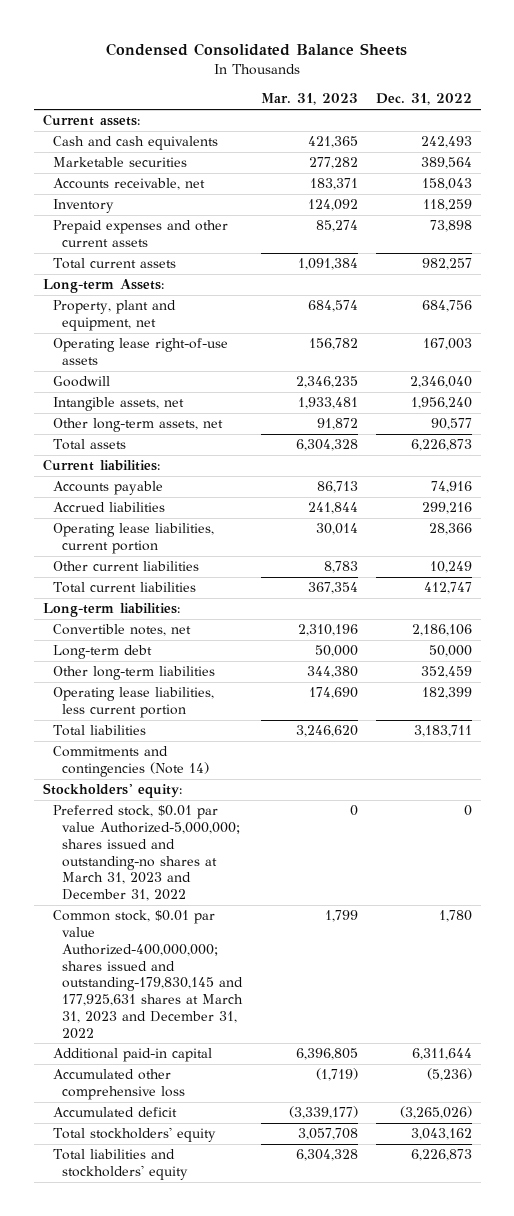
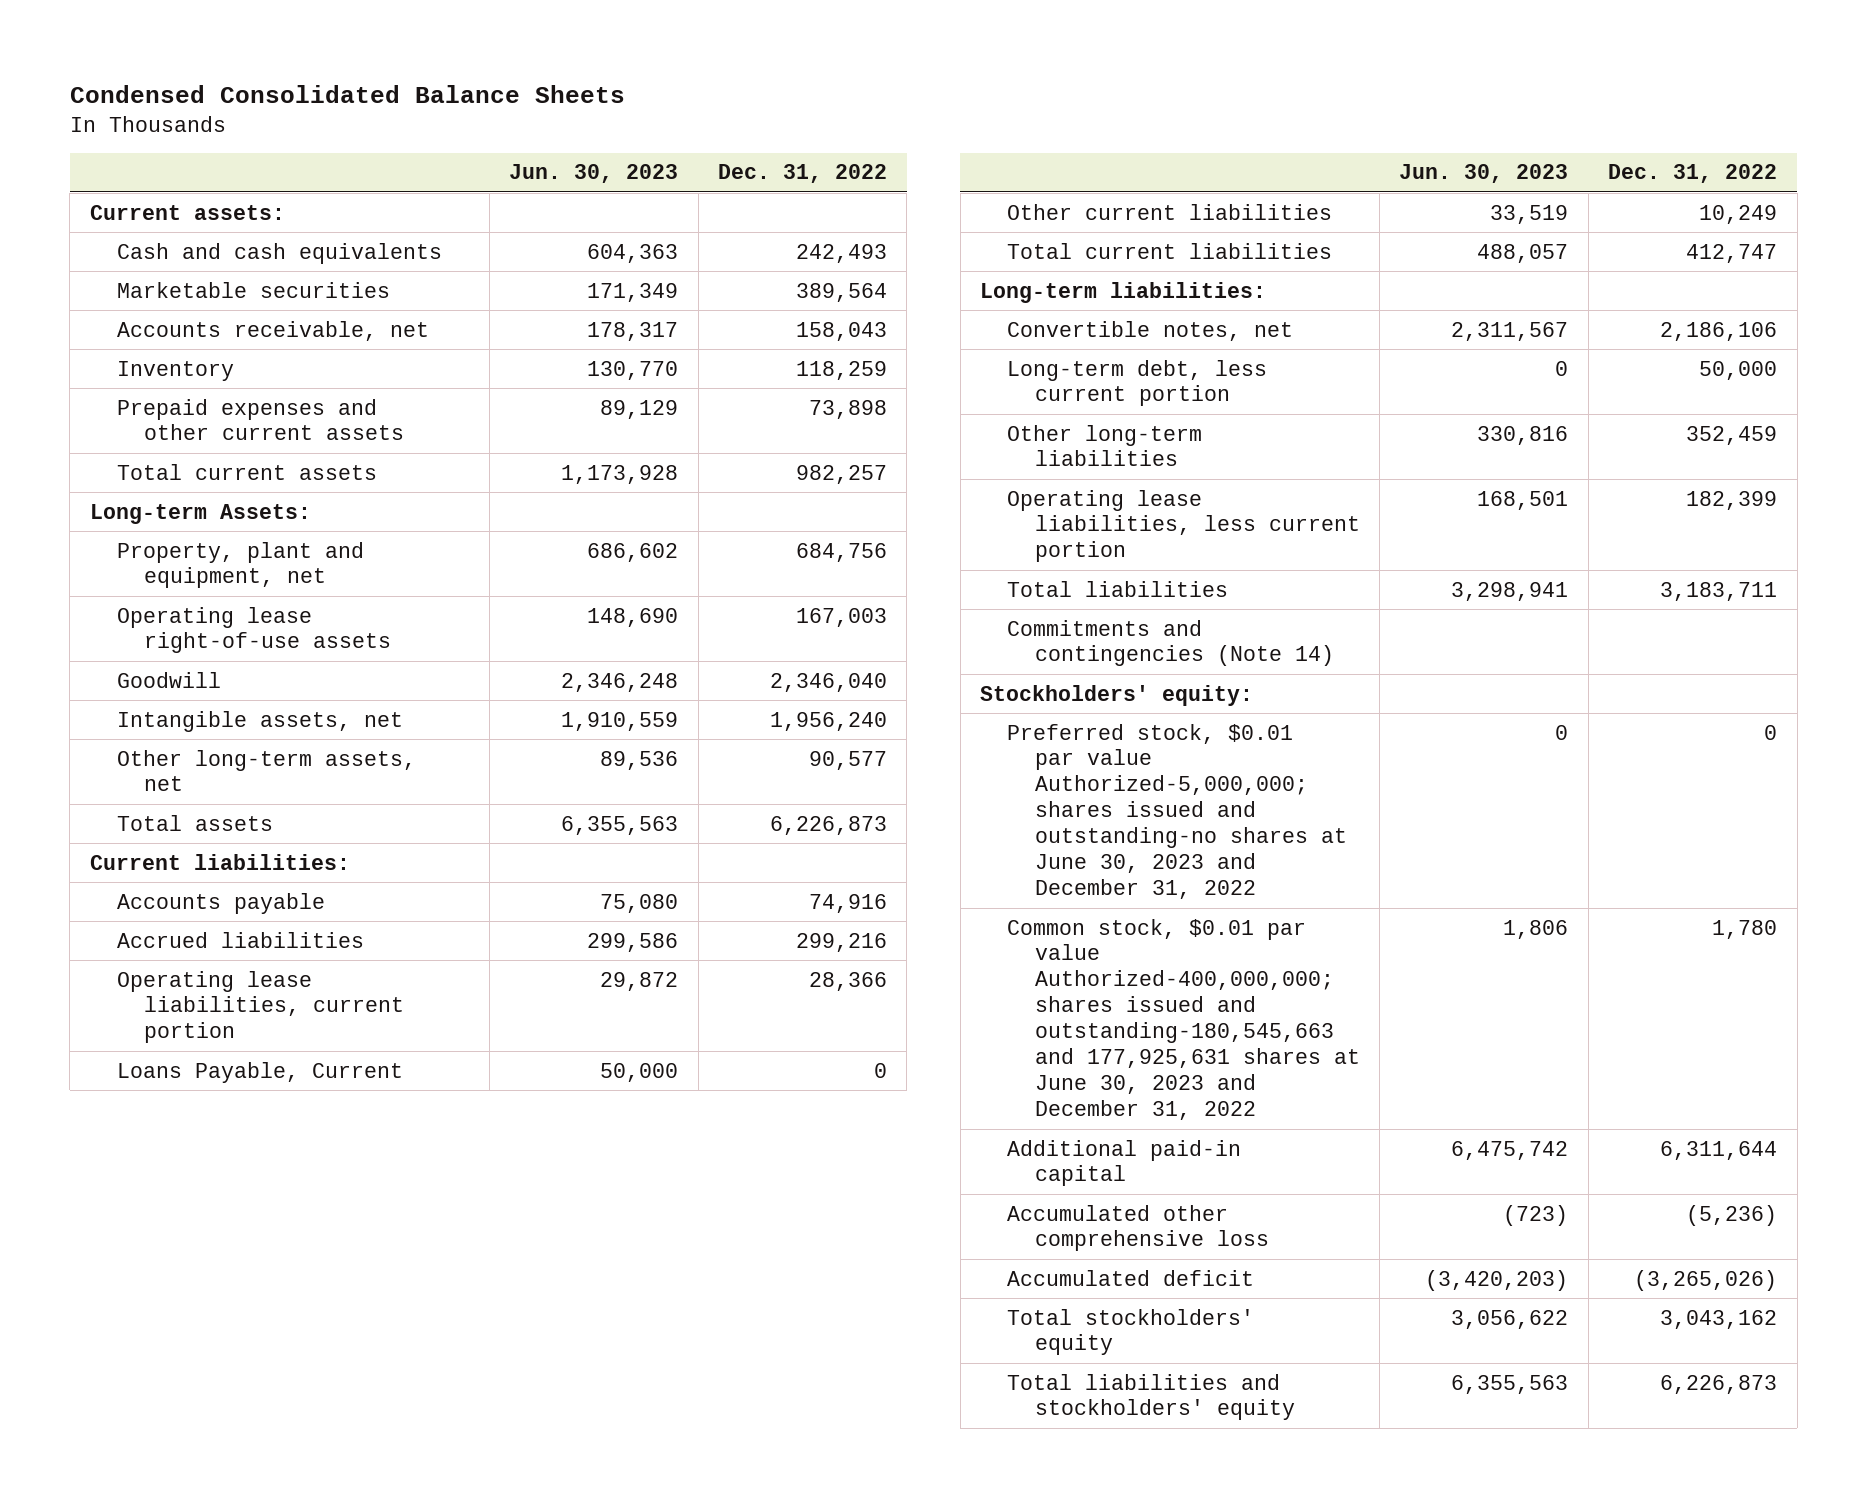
[260,93,358,106] Mar. 31, 2023 -> none
none -> [509,164,679,184] Jun. 30, 2023
none -> [117,1061,404,1083] Loans Payable, Current
[52,645,152,660] Long-term debt -> [1007,359,1268,407] Long-term debt, less current portion
[52,805,241,902] Preferred stock, $0.01 par value Authorized-5,000,000; shares issued and outstanding-no shares at March 31, 2023 and December 31, 2022 -> [1007,723,1347,900] Preferred stock, $0.01 par value Authorized-5,000,000; shares issued and outstanding-no shares at June 30, 2023 and December 31, 2022
[52,910,244,1039] Common stock, $0.01 par value Authorized-400,000,000; shares issued and outstanding-179,830,145 and 177,925,631 shares at March 31, 2023 and December 31, 2022 -> [1007,918,1360,1121] Common stock, $0.01 par value Authorized-400,000,000; shares issued and outstanding-180,545,663 and 177,925,631 shares at June 30, 2023 and December 31, 2022

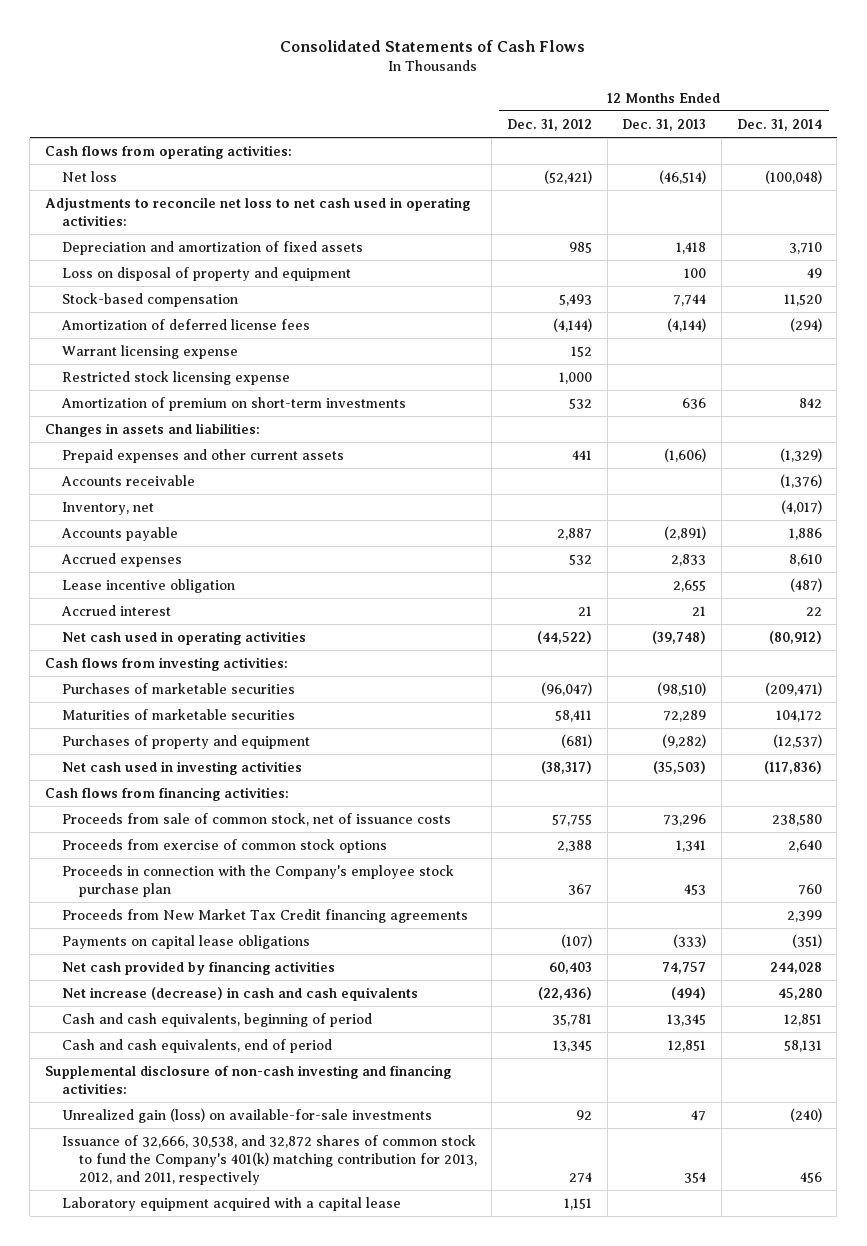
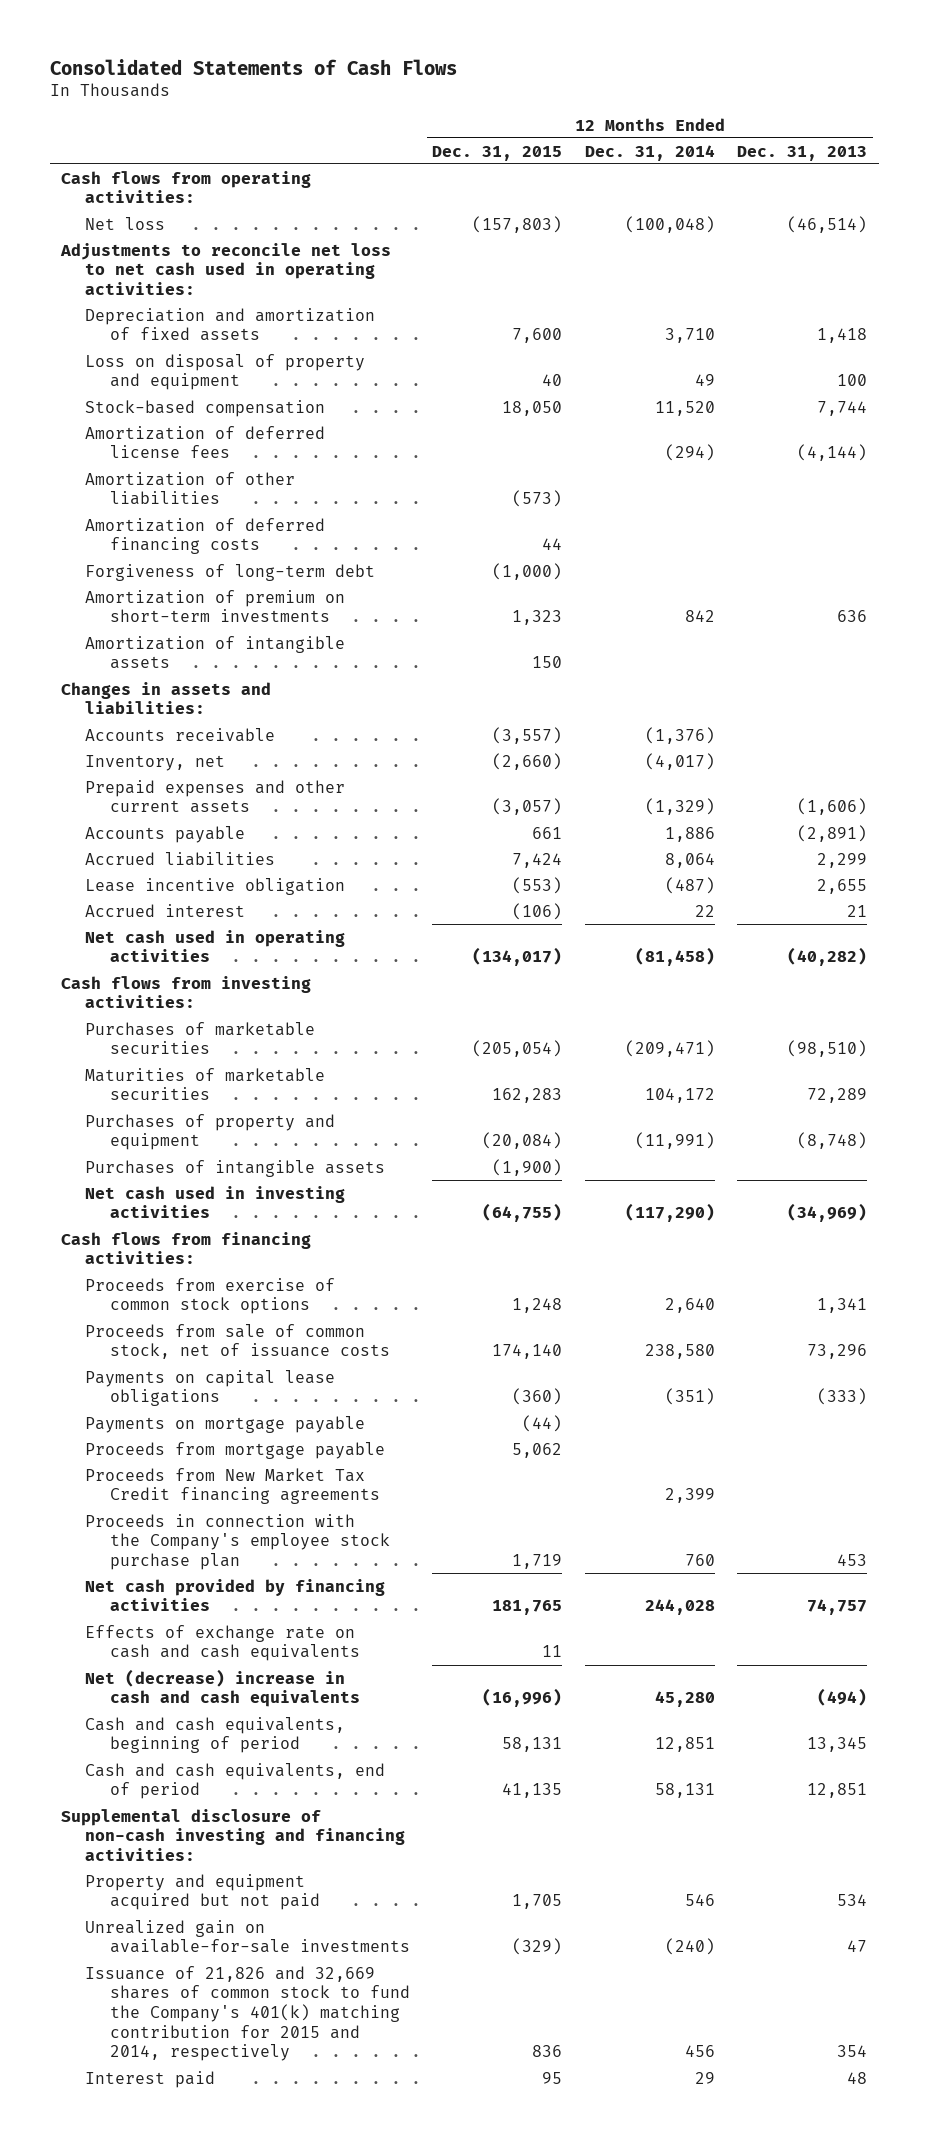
[507,118,593,131] Dec. 31, 2012 -> none
none -> [432,145,563,161] Dec. 31, 2015
[61,344,238,359] Warrant licensing expense -> none
[61,370,290,385] Restricted stock licensing expense -> none
none -> [85,471,296,506] Amortization of other liabilities
none -> [85,517,326,555] Amortization of deferred financing costs
none -> [85,563,376,581] Forgiveness of long-term debt
none -> [85,635,346,670] Amortization of intangible assets
[61,448,344,463] Prepaid expenses and other current assets -> [85,779,346,814] Prepaid expenses and other current assets
[60,552,182,567] Accrued expenses -> [85,851,276,866] Accrued liabilities
[671,553,707,566] 2,833 -> [817,852,868,868] 2,299
[788,553,822,566] 8,610 -> [664,852,715,868] 8,064
[652,630,707,644] (39,748) -> [787,947,868,967] (40,282)
[768,630,822,644] (80,912) -> [634,947,715,967] (81,458)
[662,733,707,748] (9,282) -> [797,1132,868,1150] (8,748)
[772,733,822,748] (12,537) -> [634,1132,715,1150] (11,991)
none -> [85,1159,386,1177] Purchases of intangible assets
[653,760,707,774] (35,503) -> [787,1203,868,1223] (34,969)
[763,760,822,774] (117,836) -> [624,1203,715,1223] (117,290)
[61,812,451,826] Proceeds from sale of common stock, net of issuance costs -> [85,1323,390,1360] Proceeds from sale of common stock, net of issuance costs
none -> [85,1415,366,1433] Payments on mortgage payable
none -> [85,1441,386,1459] Proceeds from mortgage payable
[61,908,468,923] Proceeds from New Market Tax Credit financing agreements -> [85,1467,380,1505] Proceeds from New Market Tax Credit financing agreements
[61,864,454,897] Proceeds in connection with the Company's employee stock purchase plan -> [85,1513,390,1570] Proceeds in connection with the Company's employee stock purchase plan
none -> [85,1624,360,1662] Effects of exchange rate on cash and cash equivalents
[61,986,418,1001] Net increase (decrease) in cash and cash equivalents -> [85,1668,360,1708] Net (decrease) increase in cash and cash equivalents
[61,1196,401,1211] Laboratory equipment acquired with a capital lease -> none
none -> [85,1873,320,1911] Property and equipment acquired but not paid
[61,1107,432,1123] Unrealized gain (loss) on available-for-sale investments -> [85,1919,410,1954] Unrealized gain on available-for-sale investments
[61,1134,477,1185] Issuance of 32,666, 30,538, and 32,872 shares of common stock to fund the Company's 401(k) matching contribution for 2013, 2012, and 2011, respectively -> [85,1965,410,2062] Issuance of 21,826 and 32,669 shares of common stock to fund the Company's 401(k) matching contribution for 2015 and 2014, respectively
none -> [85,2070,216,2088] Interest paid

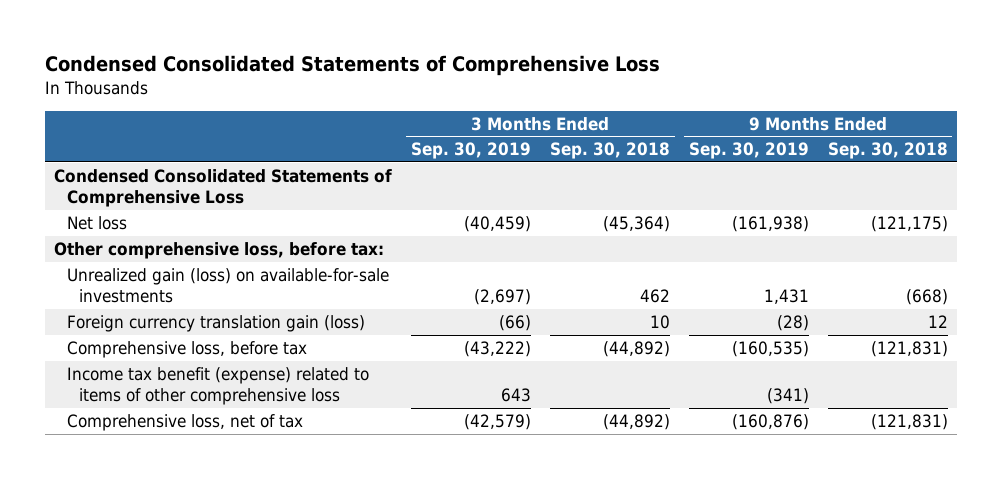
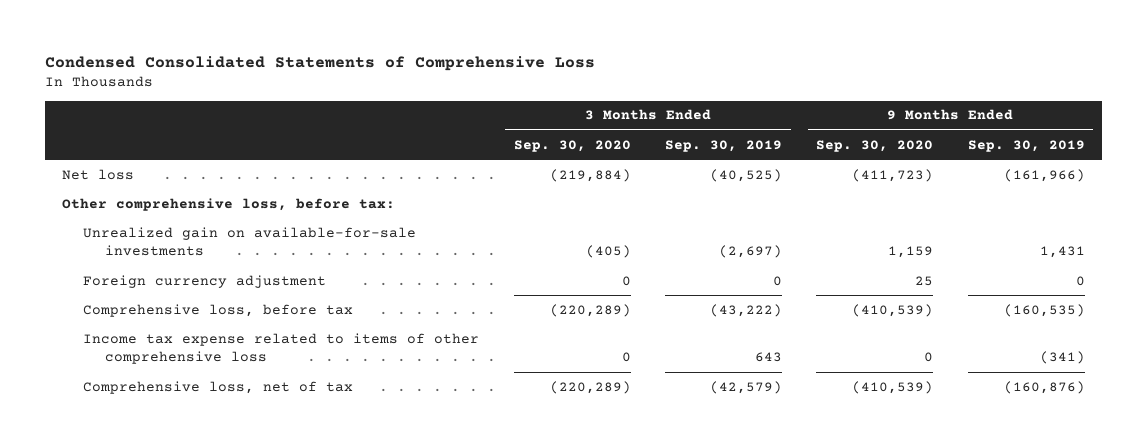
[549,142,670,160] Sep. 30, 2018 -> none
[827,142,948,160] Sep. 30, 2018 -> none
none -> [513,139,631,152] Sep. 30, 2020
none -> [816,139,934,152] Sep. 30, 2020
[54,168,393,208] Condensed Consolidated Statements of Comprehensive Loss -> none
[464,215,532,232] (40,459) -> [709,168,782,182] (40,525)
[731,215,809,232] (161,938) -> [1003,168,1085,182] (161,966)
[66,267,389,304] Unrealized gain (loss) on available-for-sale investments -> [83,226,417,257] Unrealized gain on available-for-sale investments
[66,314,365,332] Foreign currency translation gain (loss) -> [83,274,327,288] Foreign currency adjustment
[499,314,532,331] (66) -> [772,275,782,286] 0
[776,314,809,331] (28) -> [1075,275,1085,286] 0
[66,366,369,406] Income tax benefit (expense) related to items of other comprehensive loss -> [83,332,480,365] Income tax expense related to items of other comprehensive loss

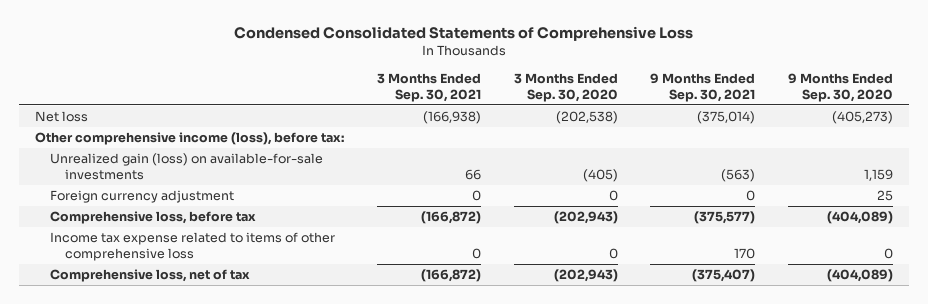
[664,139,782,152] Sep. 30, 2019 -> none
[967,139,1085,152] Sep. 30, 2019 -> none
none -> [377,72,482,102] 3 Months Ended Sep. 30, 2021
none -> [650,72,756,102] 9 Months Ended Sep. 30, 2021
[549,168,631,182] (219,884) -> [555,110,618,124] (202,538)
[852,168,934,182] (411,723) -> [832,110,894,124] (405,273)
[61,197,395,211] Other comprehensive loss, before tax: -> [35,131,345,145] Other comprehensive income (loss), before tax:
[83,226,417,257] Unrealized gain on available-for-sale investments -> [50,152,324,181] Unrealized gain (loss) on available-for-sale investments
[549,303,631,317] (220,289) -> [553,210,618,224] (202,943)
[852,303,934,317] (410,539) -> [827,210,894,224] (404,089)
[549,380,631,394] (220,289) -> [553,268,618,282] (202,943)
[852,380,934,394] (410,539) -> [827,268,894,282] (404,089)

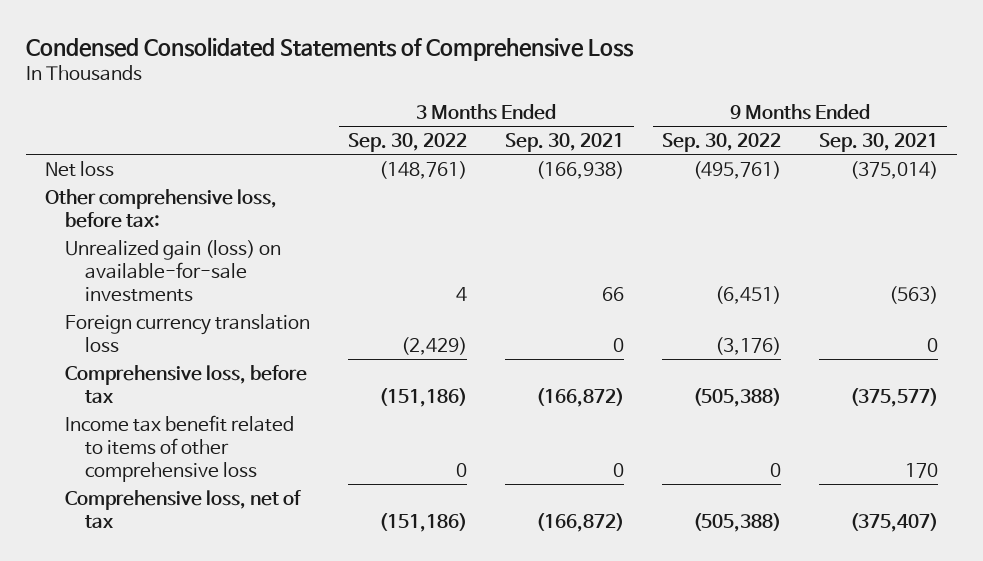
[513,72,618,102] 3 Months Ended Sep. 30, 2020 -> none
[788,72,894,102] 9 Months Ended Sep. 30, 2020 -> none
none -> [348,133,468,153] Sep. 30, 2022
none -> [662,133,782,153] Sep. 30, 2022
[35,131,345,145] Other comprehensive income (loss), before tax: -> [45,188,278,228] Other comprehensive loss, before tax:
[50,189,235,203] Foreign currency adjustment -> [65,313,311,353] Foreign currency translation loss
[50,231,336,262] Income tax expense related to items of other comprehensive loss -> [65,414,295,482] Income tax benefit related to items of other comprehensive loss

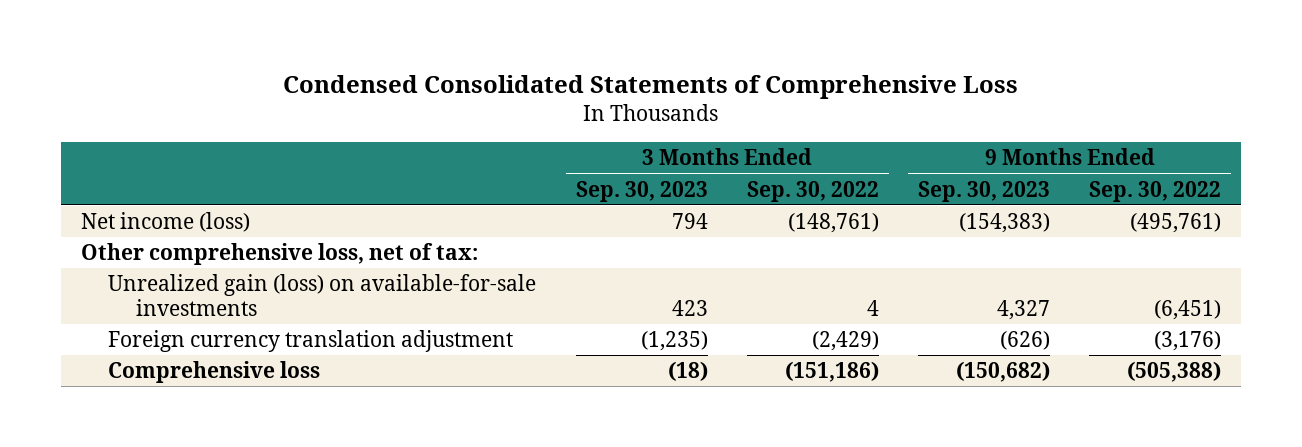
[505,133,625,153] Sep. 30, 2021 -> none
[819,133,939,153] Sep. 30, 2021 -> none
none -> [575,180,708,202] Sep. 30, 2023
none -> [918,180,1051,202] Sep. 30, 2023
[45,160,115,177] Net loss -> [80,212,250,233] Net income (loss)
[45,188,278,228] Other comprehensive loss, before tax: -> [80,243,478,266] Other comprehensive loss, net of tax:
[65,414,295,482] Income tax benefit related to items of other comprehensive loss -> none
[65,489,302,528] Comprehensive loss, net of tax -> none
[65,313,311,353] Foreign currency translation loss -> [108,330,514,353] Foreign currency translation adjustment
[65,364,308,403] Comprehensive loss, before tax -> [108,361,321,384] Comprehensive loss

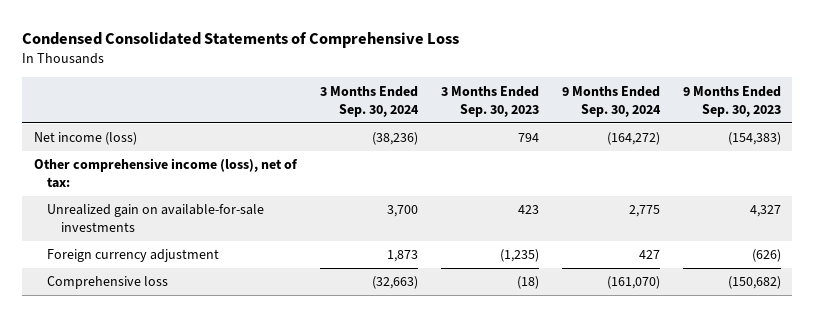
[746,180,879,202] Sep. 30, 2022 -> none
[1089,180,1222,202] Sep. 30, 2022 -> none
none -> [319,85,419,117] 3 Months Ended Sep. 30, 2024
none -> [561,85,661,117] 9 Months Ended Sep. 30, 2024
[80,243,478,266] Other comprehensive loss, net of tax: -> [33,158,298,189] Other comprehensive income (loss), net of tax:
[108,274,537,317] Unrealized gain (loss) on available-for-sale investments -> [47,204,265,233] Unrealized gain on available-for-sale investments
[108,330,514,353] Foreign currency translation adjustment -> [47,249,220,263] Foreign currency adjustment

